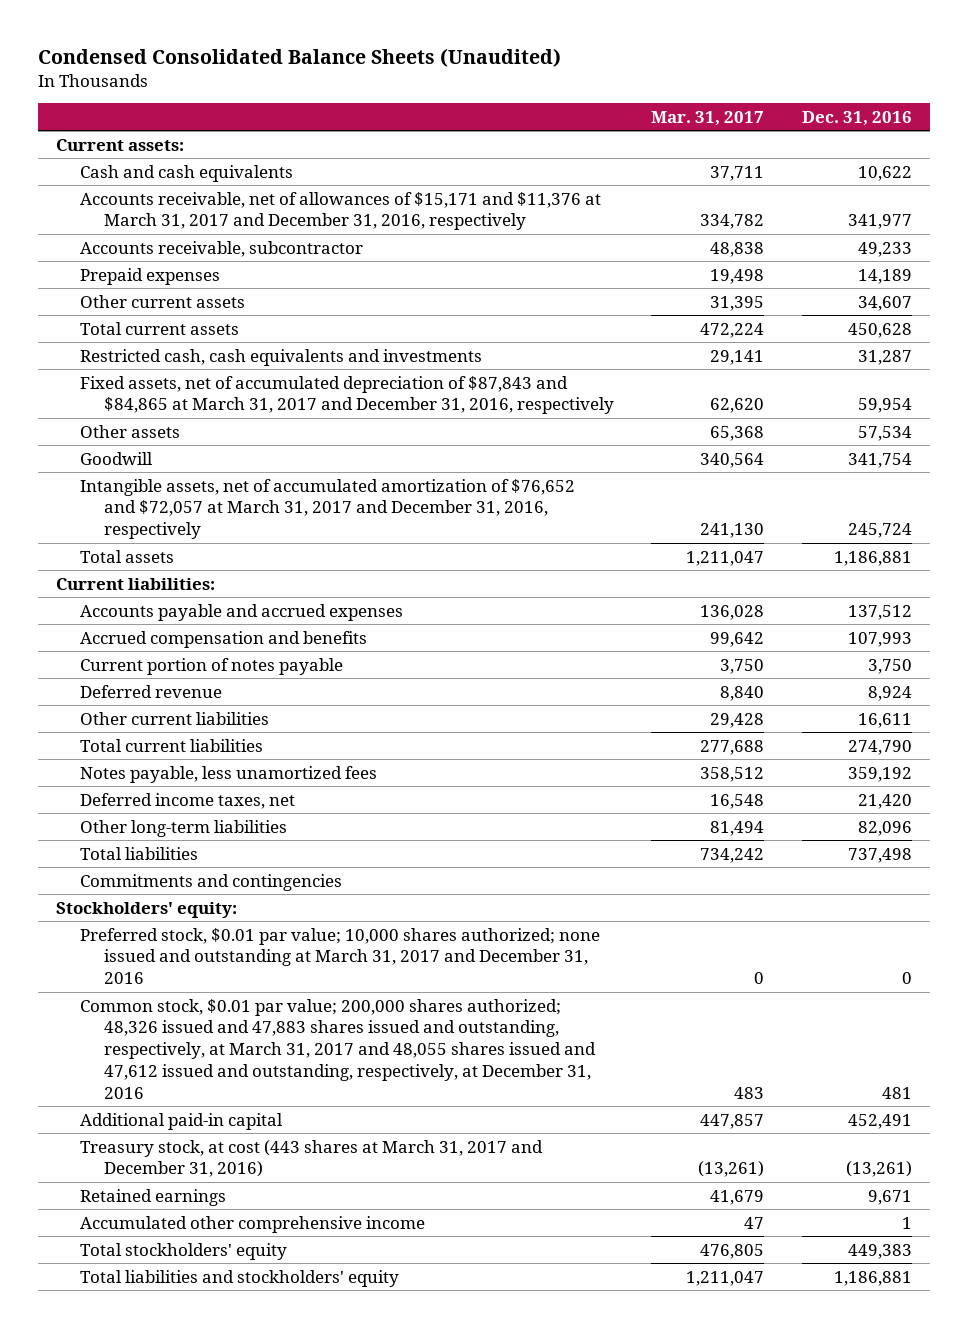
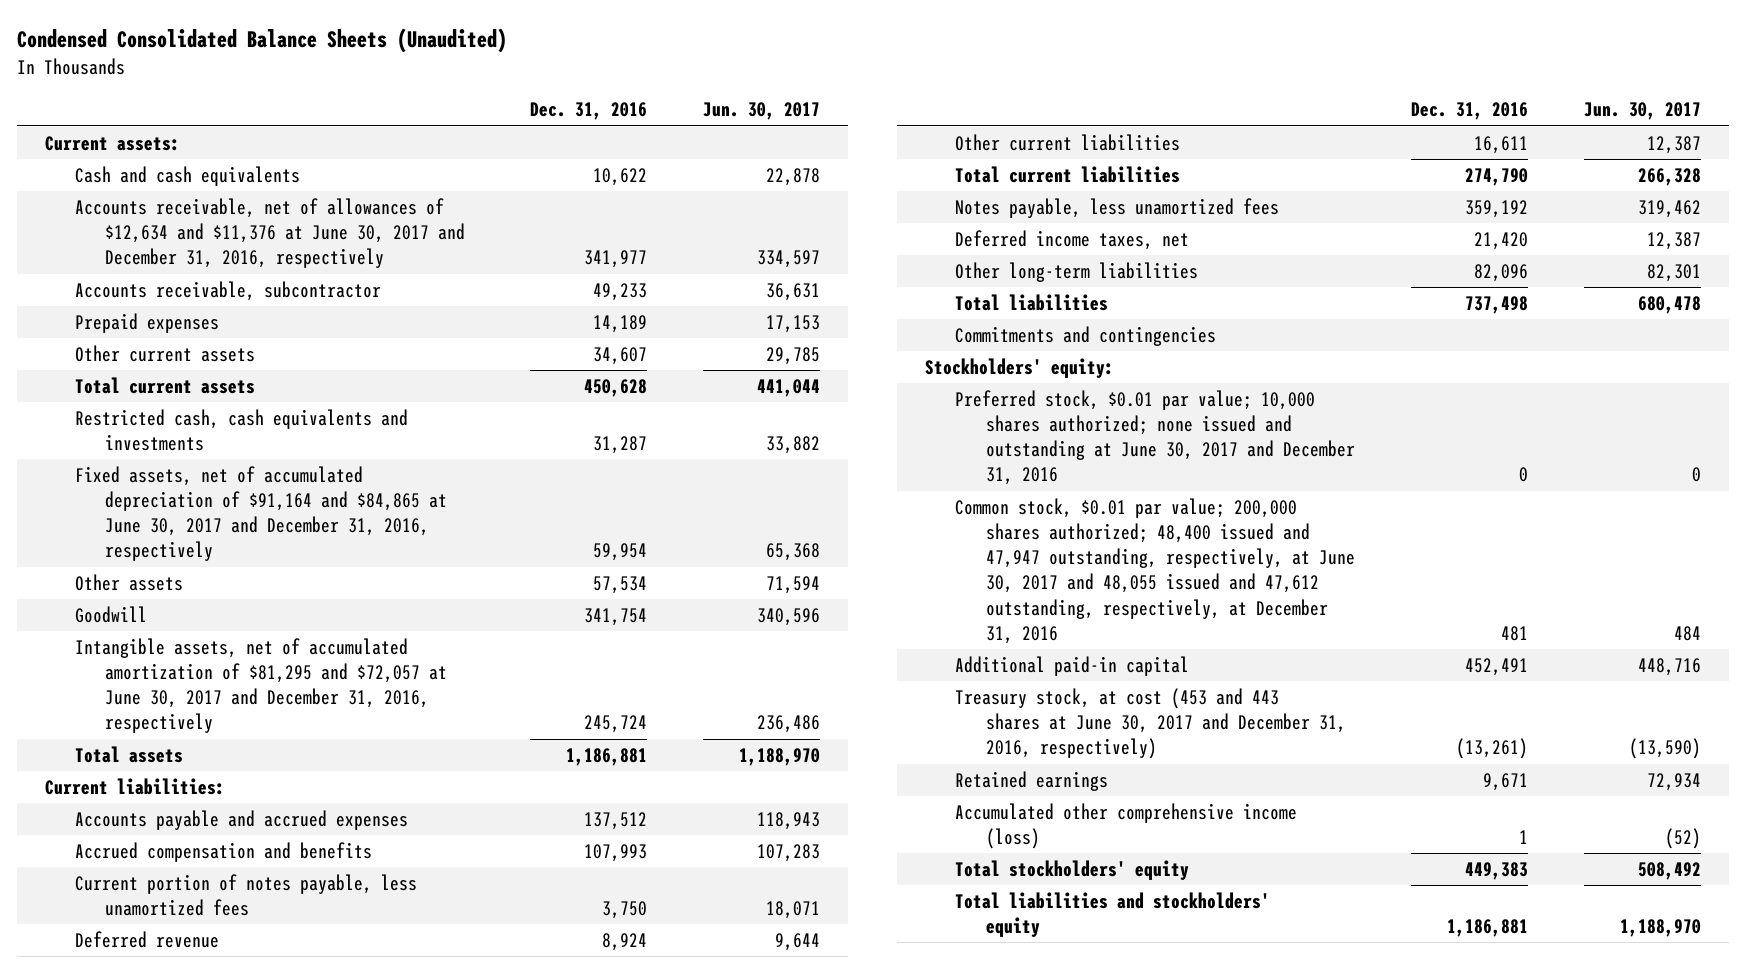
[651,111,765,127] Mar. 31, 2017 -> none
none -> [703,102,821,121] Jun. 30, 2017
[80,191,602,231] Accounts receivable, net of allowances of $15,171 and $11,376 at March 31, 2017 and December 31, 2016, respectively -> [74,198,465,269] Accounts receivable, net of allowances of $12,634 and $11,376 at June 30, 2017 and December 31, 2016, respectively
[80,375,614,415] Fixed assets, net of accumulated depreciation of $87,843 and $84,865 at March 31, 2017 and December 31, 2016, respectively -> [74,466,447,562] Fixed assets, net of accumulated depreciation of $91,164 and $84,865 at June 30, 2017 and December 31, 2016, respectively
[80,478,576,540] Intangible assets, net of accumulated amortization of $76,652 and $72,057 at March 31, 2017 and December 31, 2016, respectively -> [74,638,447,734] Intangible assets, net of accumulated amortization of $81,295 and $72,057 at June 30, 2017 and December 31, 2016, respectively
[80,657,344,675] Current portion of notes payable -> [74,874,417,917] Current portion of notes payable, less unamortized fees
[80,927,601,985] Preferred stock, $0.01 par value; 10,000 shares authorized; none issued and outstanding at March 31, 2017 and December 31, 2016 -> [955,390,1355,486] Preferred stock, $0.01 par value; 10,000 shares authorized; none issued and outstanding at June 30, 2017 and December 31, 2016
[80,998,596,1099] Common stock, $0.01 par value; 200,000 shares authorized; 48,326 issued and 47,883 shares issued and outstanding, respectively, at March 31, 2017 and 48,055 shares issued and 47,612 issued and outstanding, respectively, at December 31, 2016 -> [955,498,1355,644] Common stock, $0.01 par value; 200,000 shares authorized; 48,400 issued and 47,947 outstanding, respectively, at June 30, 2017 and 48,055 issued and 47,612 outstanding, respectively, at December 31, 2016
[80,1139,544,1178] Treasury stock, at cost (443 shares at March 31, 2017 and December 31, 2016) -> [955,688,1346,760] Treasury stock, at cost (453 and 443 shares at June 30, 2017 and December 31, 2016, respectively)
[80,1215,426,1233] Accumulated other comprehensive income -> [955,803,1298,850] Accumulated other comprehensive income (loss)

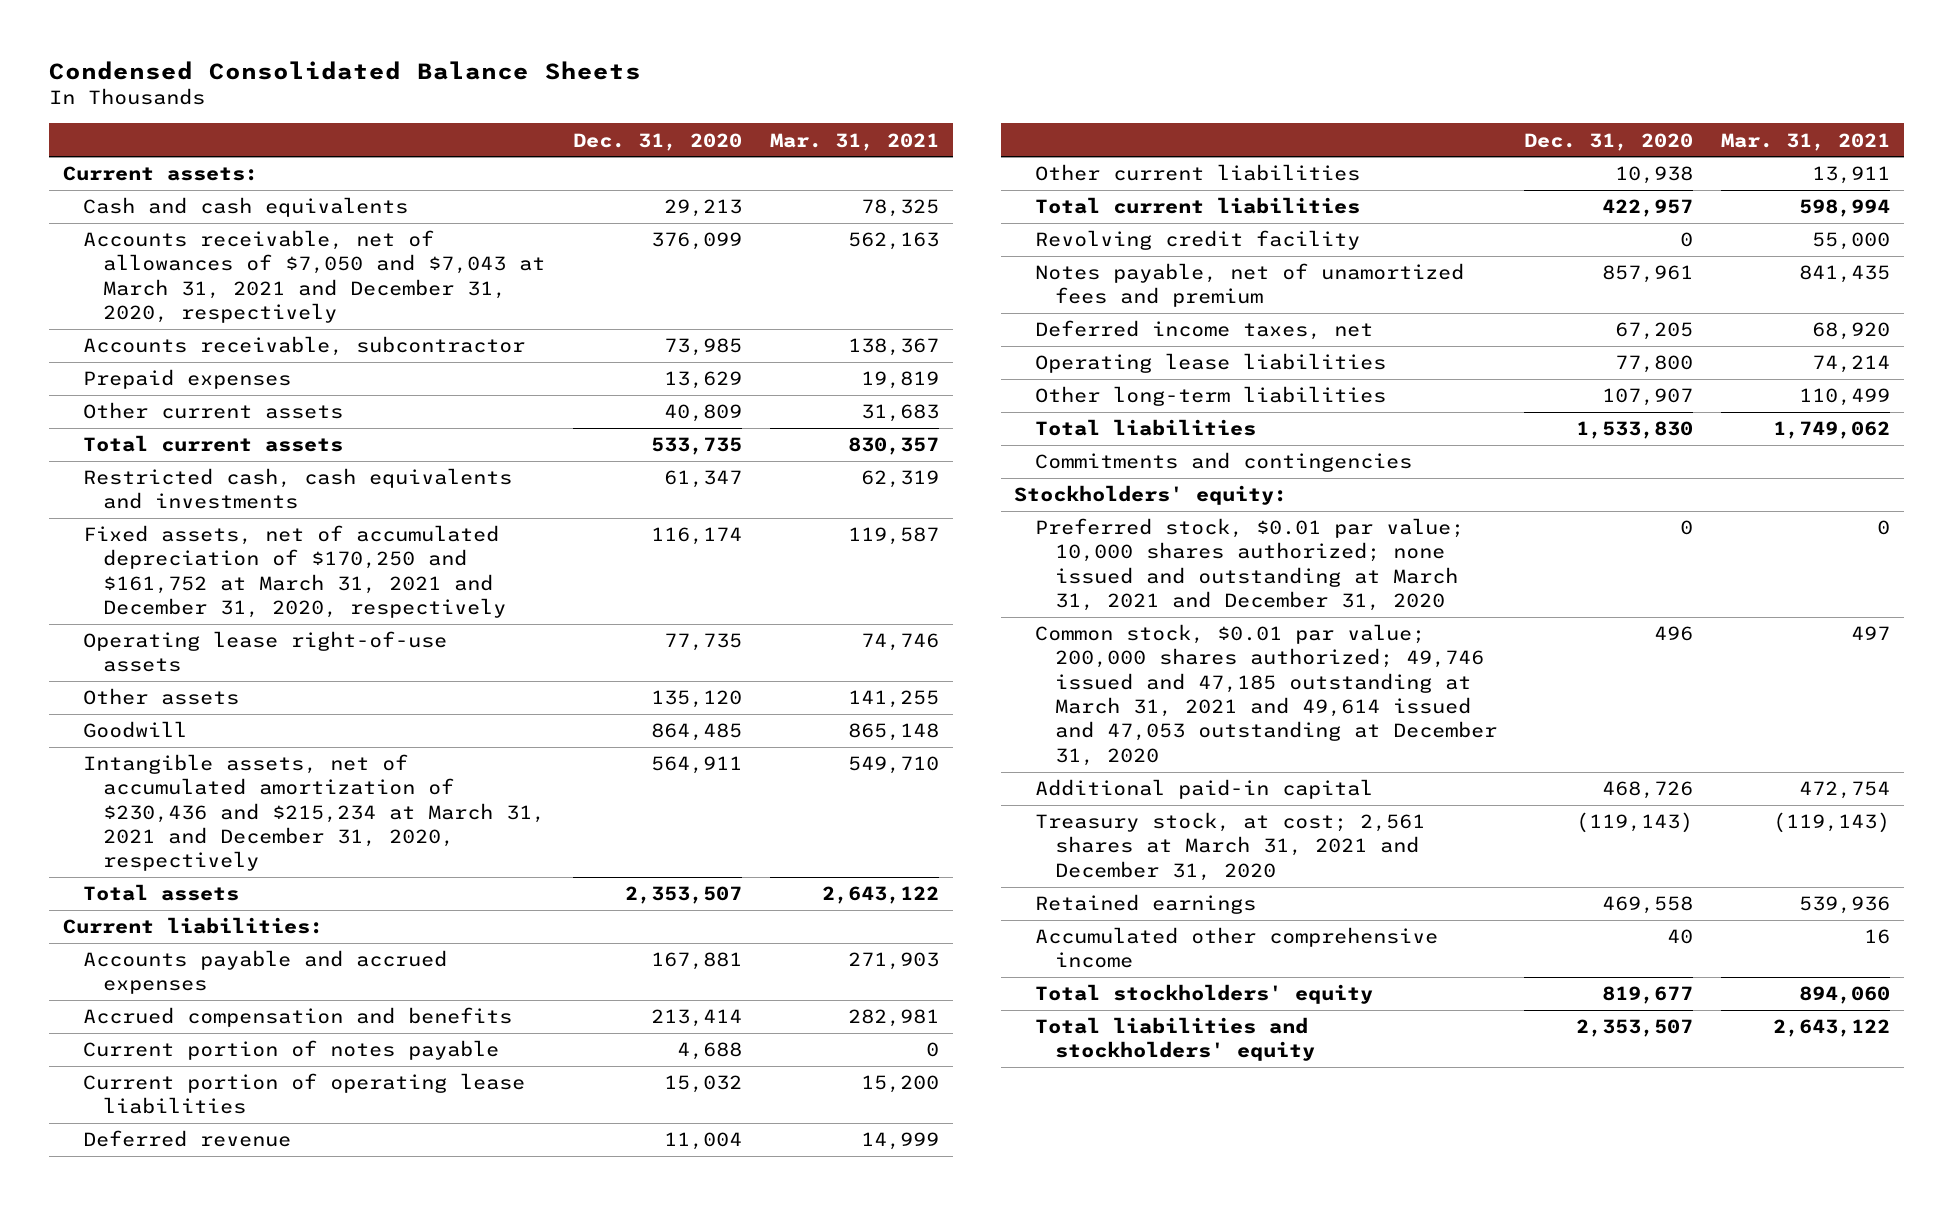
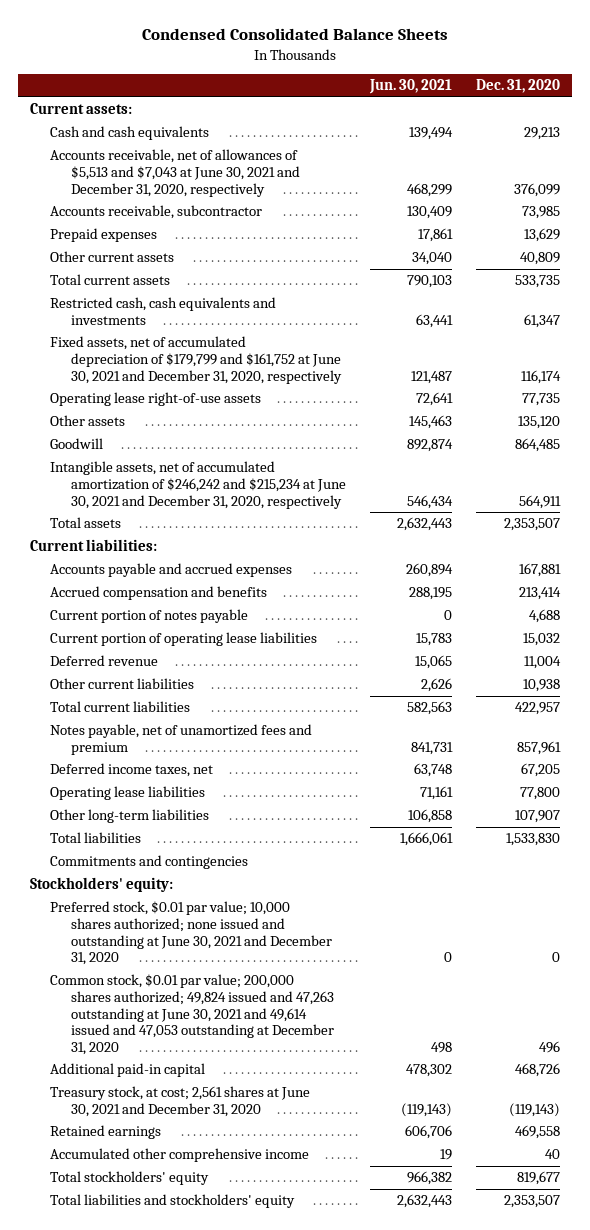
[770,132,940,151] Mar. 31, 2021 -> none
none -> [368,79,452,95] Jun. 30, 2021
[83,230,546,324] Accounts receivable, net of allowances of $7,050 and $7,043 at March 31, 2021 and December 31, 2020, respectively -> [50,149,300,197] Accounts receivable, net of allowances of $5,513 and $7,043 at June 30, 2021 and December 31, 2020, respectively
[83,525,507,619] Fixed assets, net of accumulated depreciation of $170,250 and $161,752 at March 31, 2021 and December 31, 2020, respectively -> [50,336,342,384] Fixed assets, net of accumulated depreciation of $179,799 and $161,752 at June 30, 2021 and December 31, 2020, respectively
[83,754,546,872] Intangible assets, net of accumulated amortization of $230,436 and $215,234 at March 31, 2021 and December 31, 2020, respectively -> [50,461,346,509] Intangible assets, net of accumulated amortization of $246,242 and $215,234 at June 30, 2021 and December 31, 2020, respectively
[1034,230,1360,251] Revolving credit facility -> none
[1034,518,1464,612] Preferred stock, $0.01 par value; 10,000 shares authorized; none issued and outstanding at March 31, 2021 and December 31, 2020 -> [50,901,332,966] Preferred stock, $0.01 par value; 10,000 shares authorized; none issued and outstanding at June 30, 2021 and December 31, 2020
[1034,624,1497,766] Common stock, $0.01 par value; 200,000 shares authorized; 49,746 issued and 47,185 outstanding at March 31, 2021 and 49,614 issued and 47,053 outstanding at December 31, 2020 -> [50,974,334,1055] Common stock, $0.01 par value; 200,000 shares authorized; 49,824 issued and 47,263 outstanding at June 30, 2021 and 49,614 issued and 47,053 outstanding at December 31, 2020
[1034,812,1425,881] Treasury stock, at cost; 2,561 shares at March 31, 2021 and December 31, 2020 -> [50,1086,311,1117] Treasury stock, at cost; 2,561 shares at June 30, 2021 and December 31, 2020

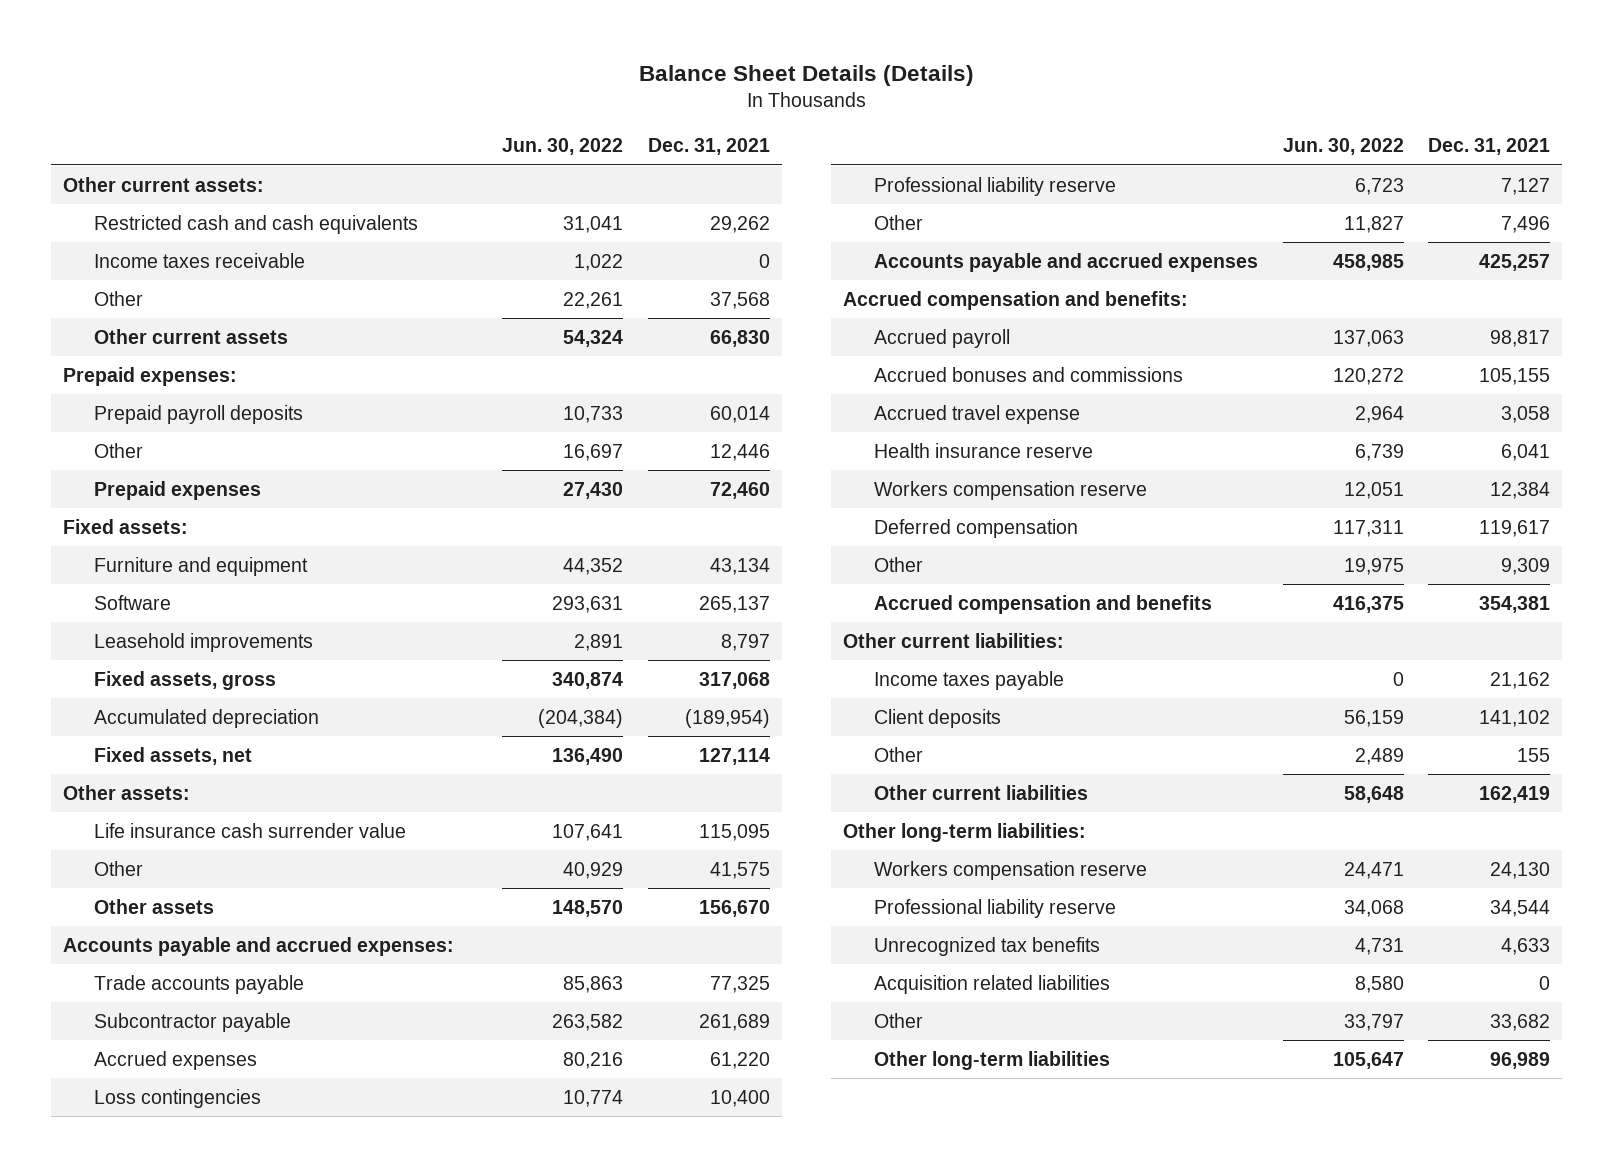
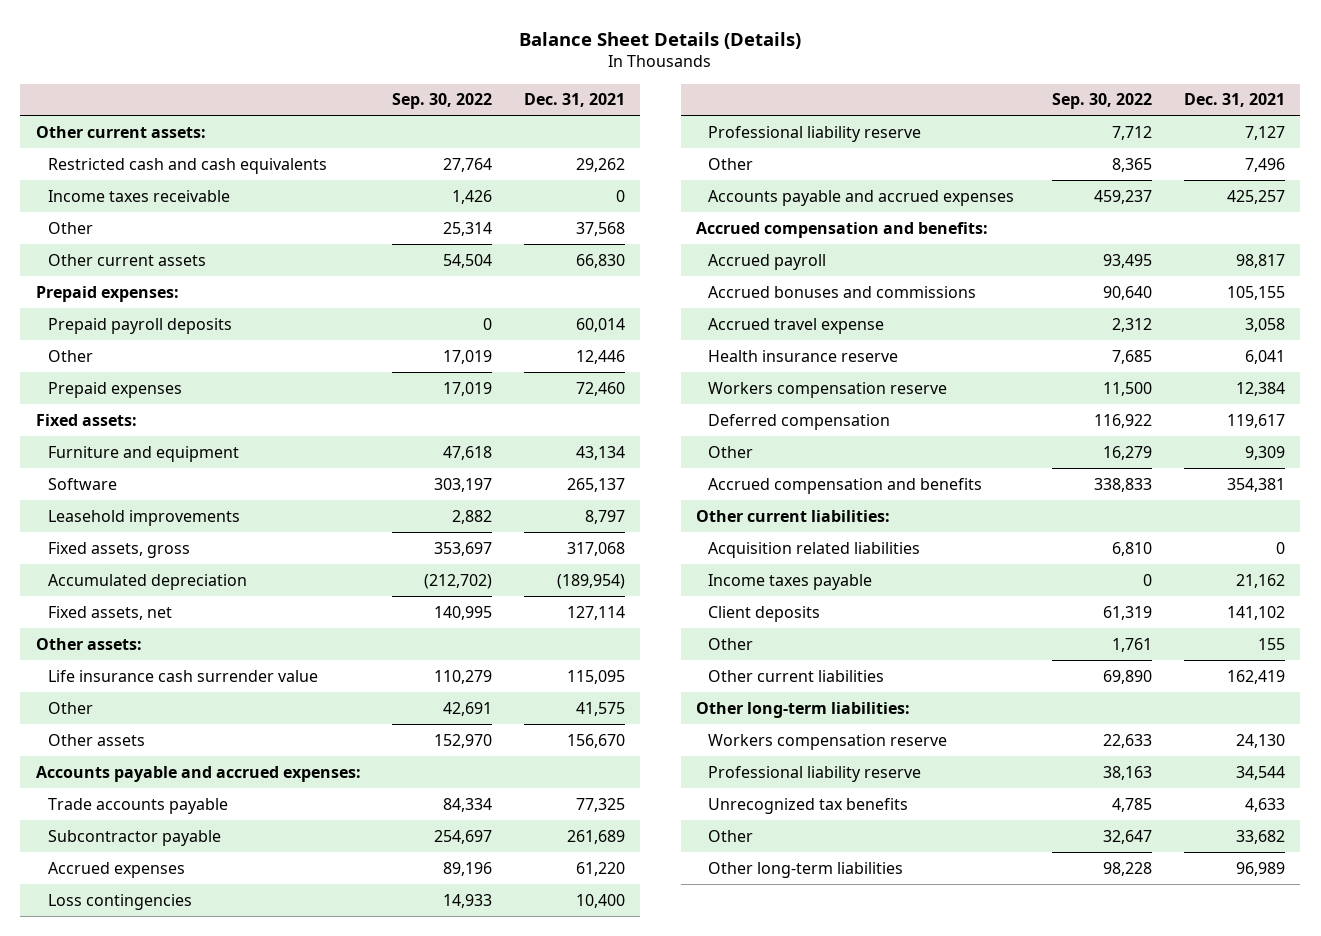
[502,138,624,156] Jun. 30, 2022 -> none
none -> [392,93,493,110] Sep. 30, 2022
[874,974,1111,994] Acquisition related liabilities -> [708,541,921,558] Acquisition related liabilities

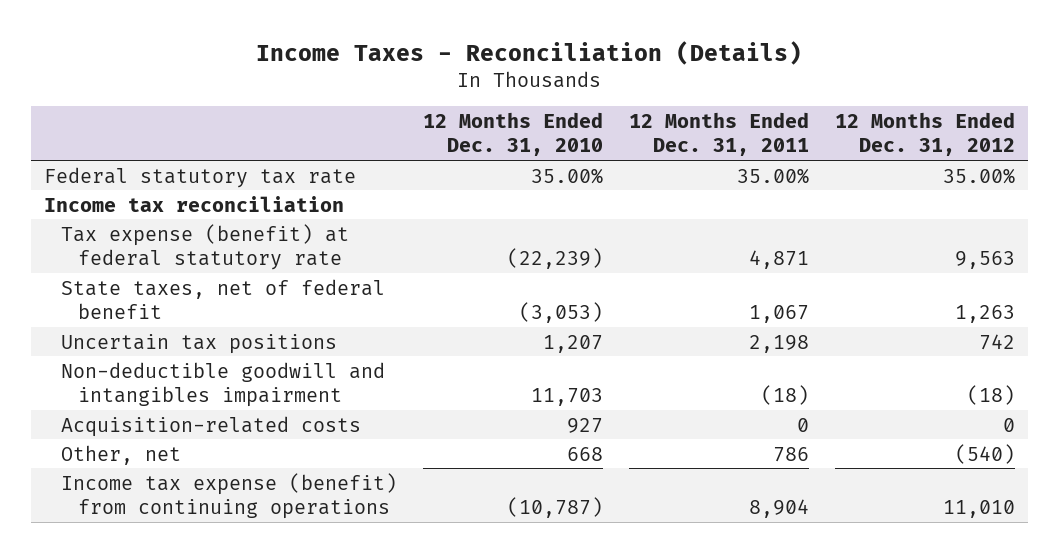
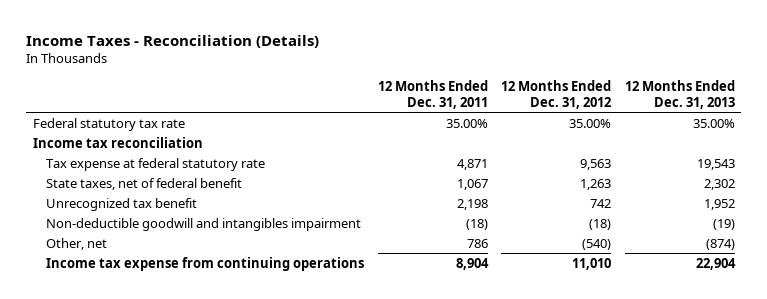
[422,111,603,157] 12 Months Ended Dec. 31, 2010 -> none
none -> [624,79,735,109] 12 Months Ended Dec. 31, 2013
[61,223,350,271] Tax expense (benefit) at federal statutory rate -> [46,157,266,171] Tax expense at federal statutory rate
[61,333,338,354] Uncertain tax positions -> [46,197,198,211] Unrecognized tax benefit
[61,415,362,437] Acquisition-related costs -> none
[61,472,398,520] Income tax expense (benefit) from continuing operations -> [46,256,365,271] Income tax expense from continuing operations

